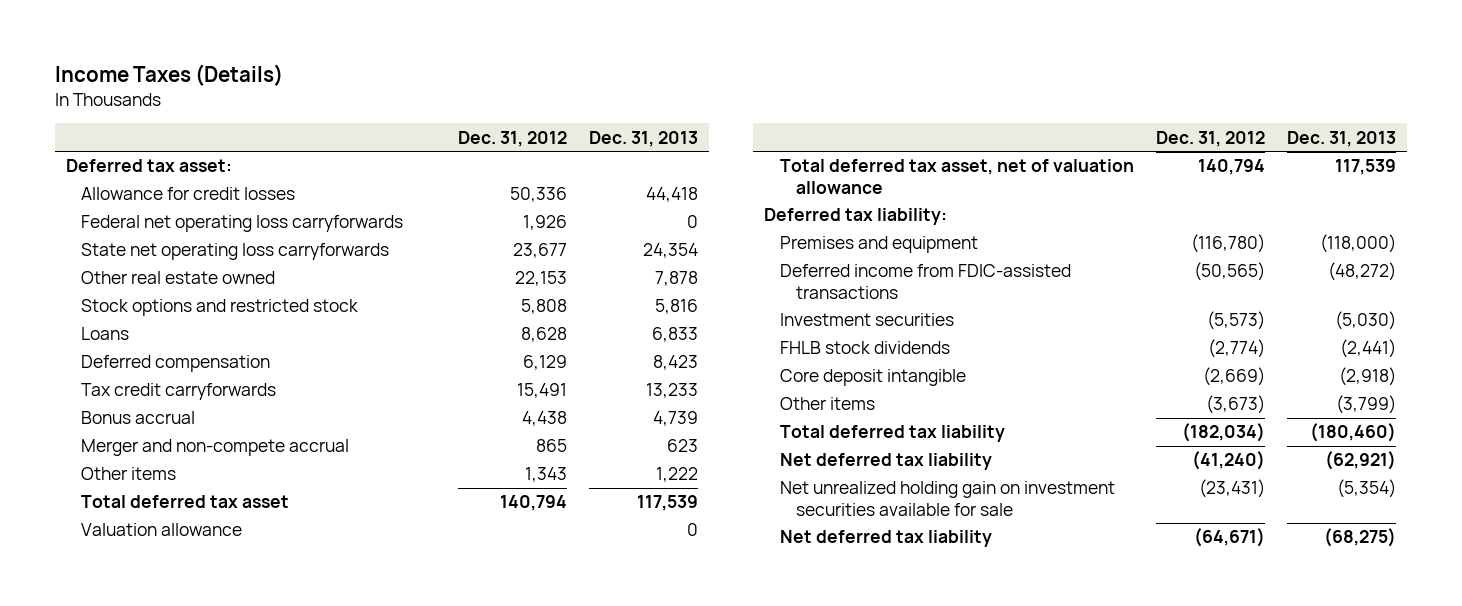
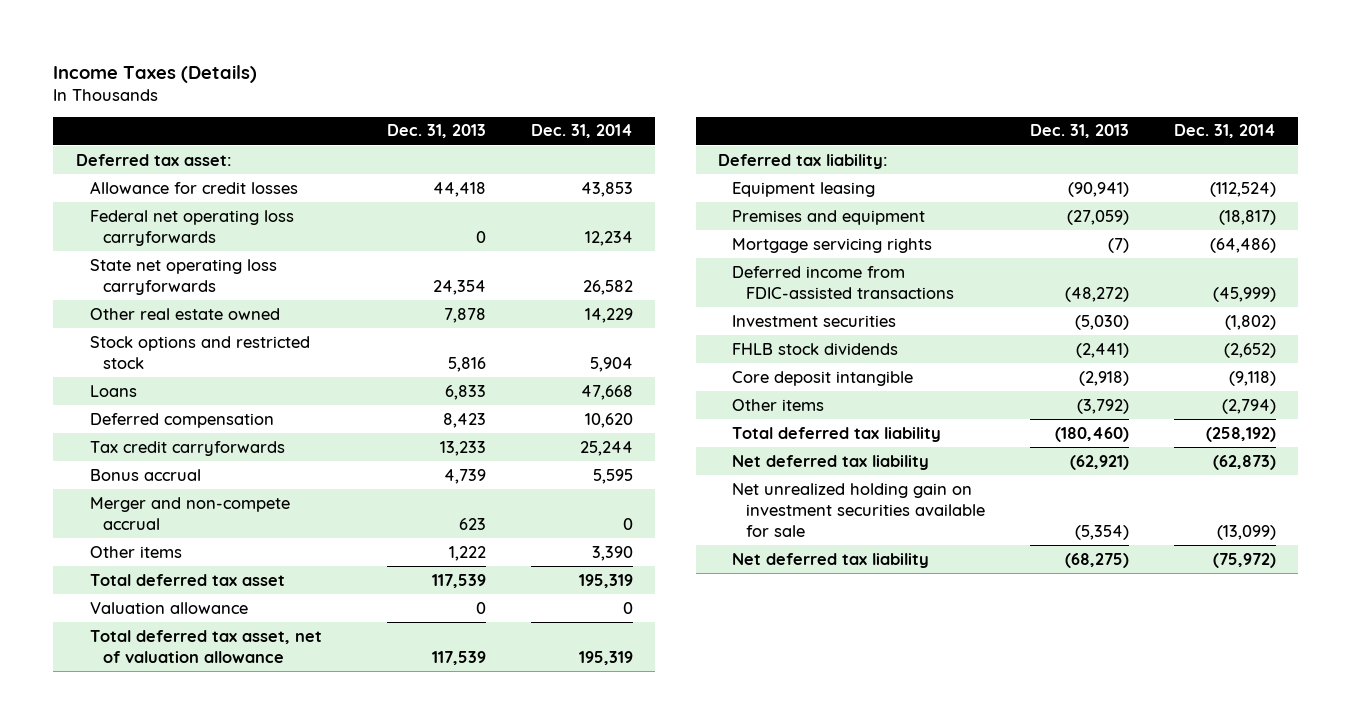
[457,130,567,147] Dec. 31, 2012 -> none
none -> [531,124,634,139] Dec. 31, 2014
none -> [732,181,876,197] Equipment leasing
[1320,234,1397,254] (118,000) -> [1066,209,1129,225] (27,059)
none -> [732,237,933,253] Mortgage servicing rights
[1336,395,1397,415] (3,799) -> [1076,398,1129,414] (3,792)

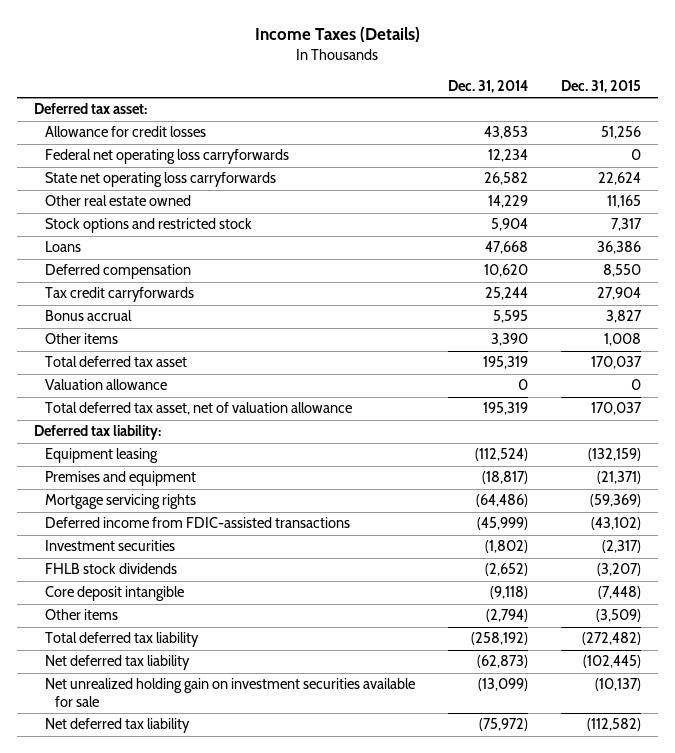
[387,124,487,139] Dec. 31, 2013 -> none
none -> [560,80,641,94] Dec. 31, 2015
[89,496,290,530] Merger and non-compete accrual -> none

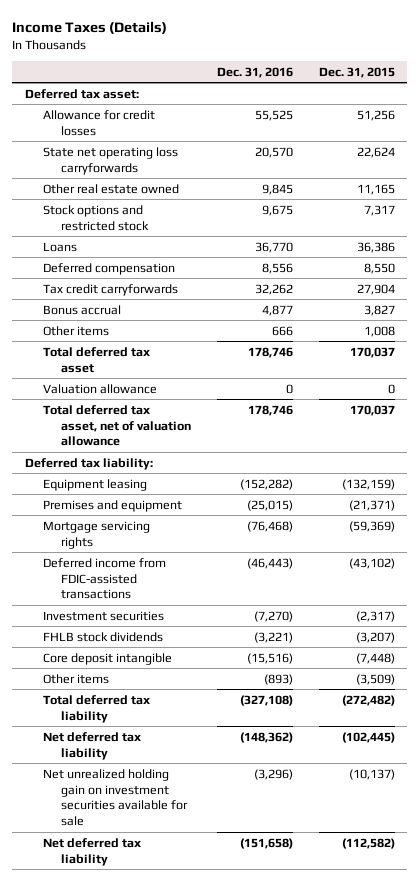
[447,80,528,94] Dec. 31, 2014 -> none
none -> [216,66,293,78] Dec. 31, 2016
[44,149,289,165] Federal net operating loss carryforwards -> none

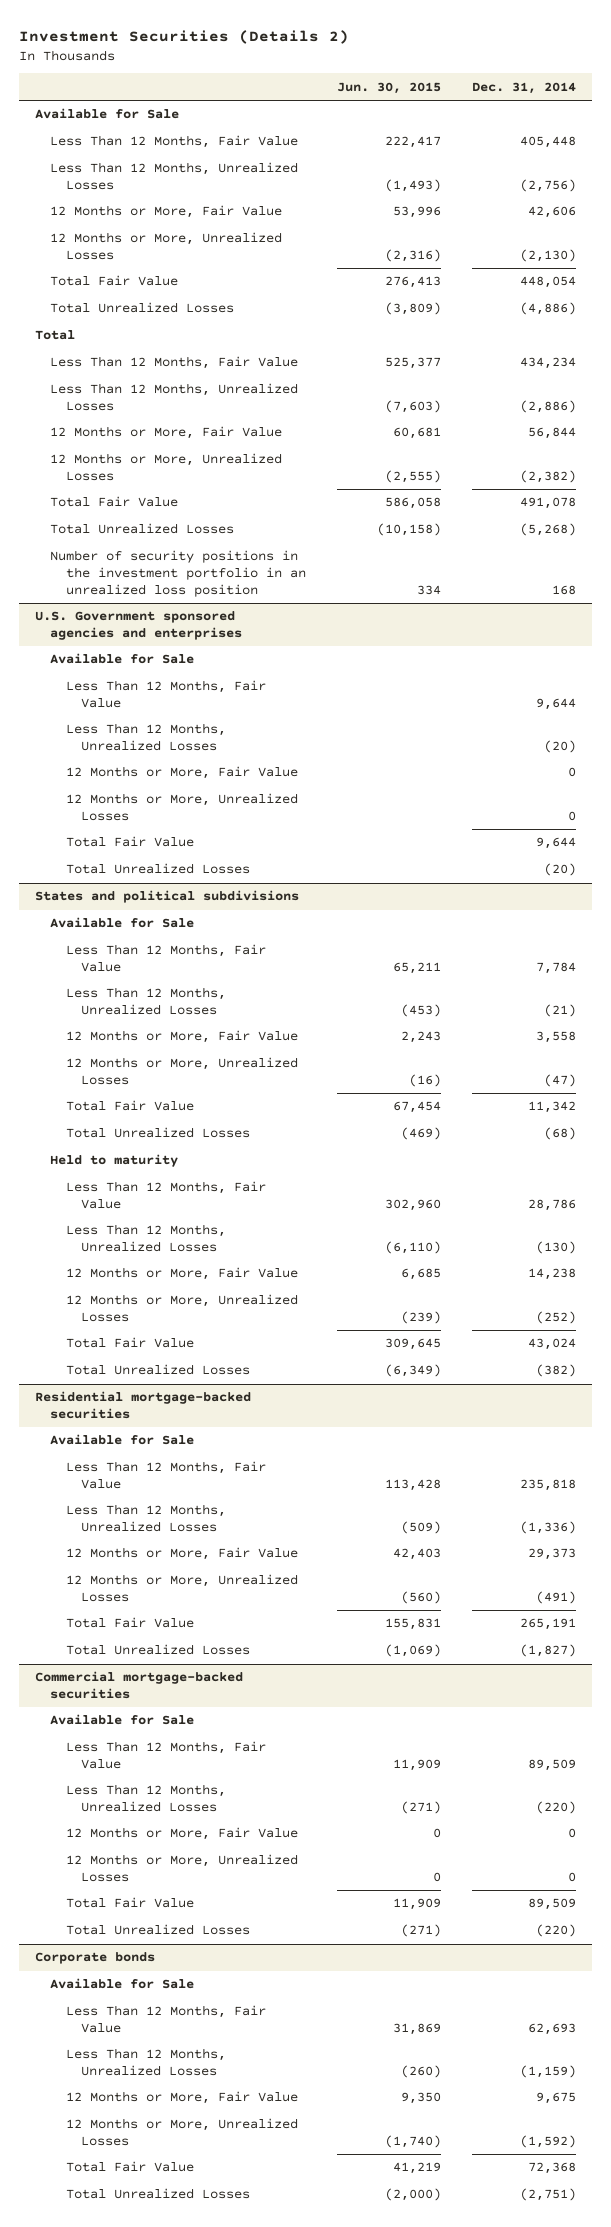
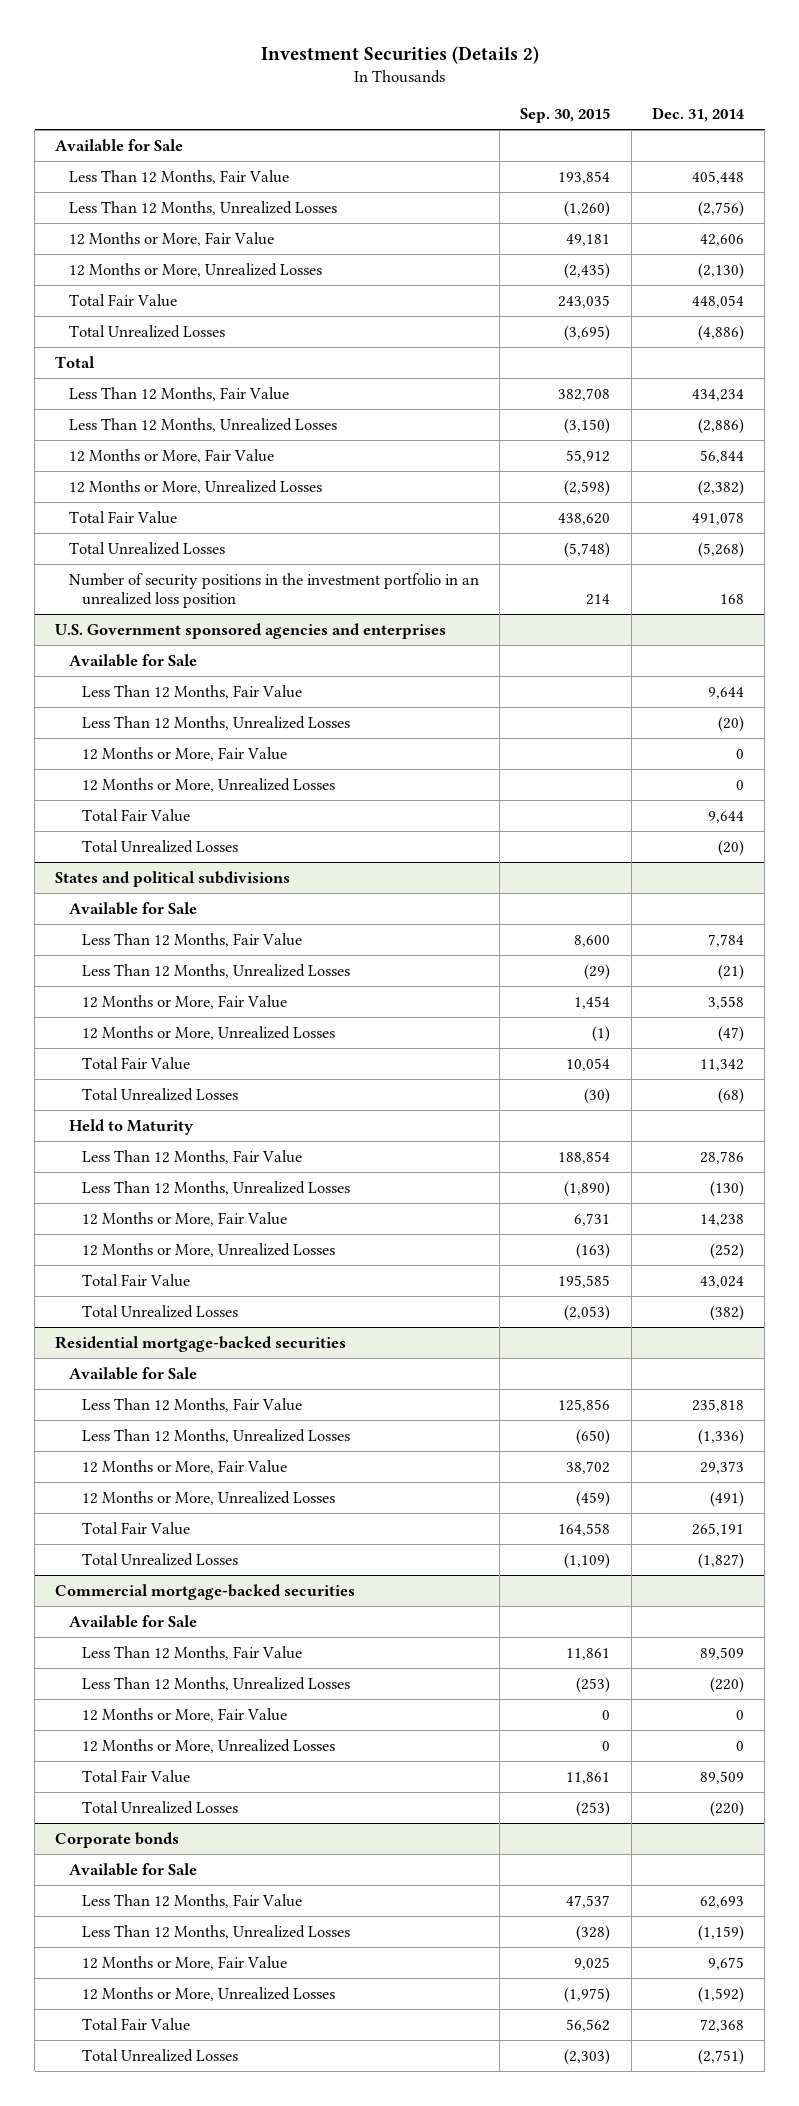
[336,81,441,94] Jun. 30, 2015 -> none
none -> [520,108,611,124] Sep. 30, 2015
[50,1154,179,1168] Held to maturity -> [68,1118,194,1135] Held to Maturity

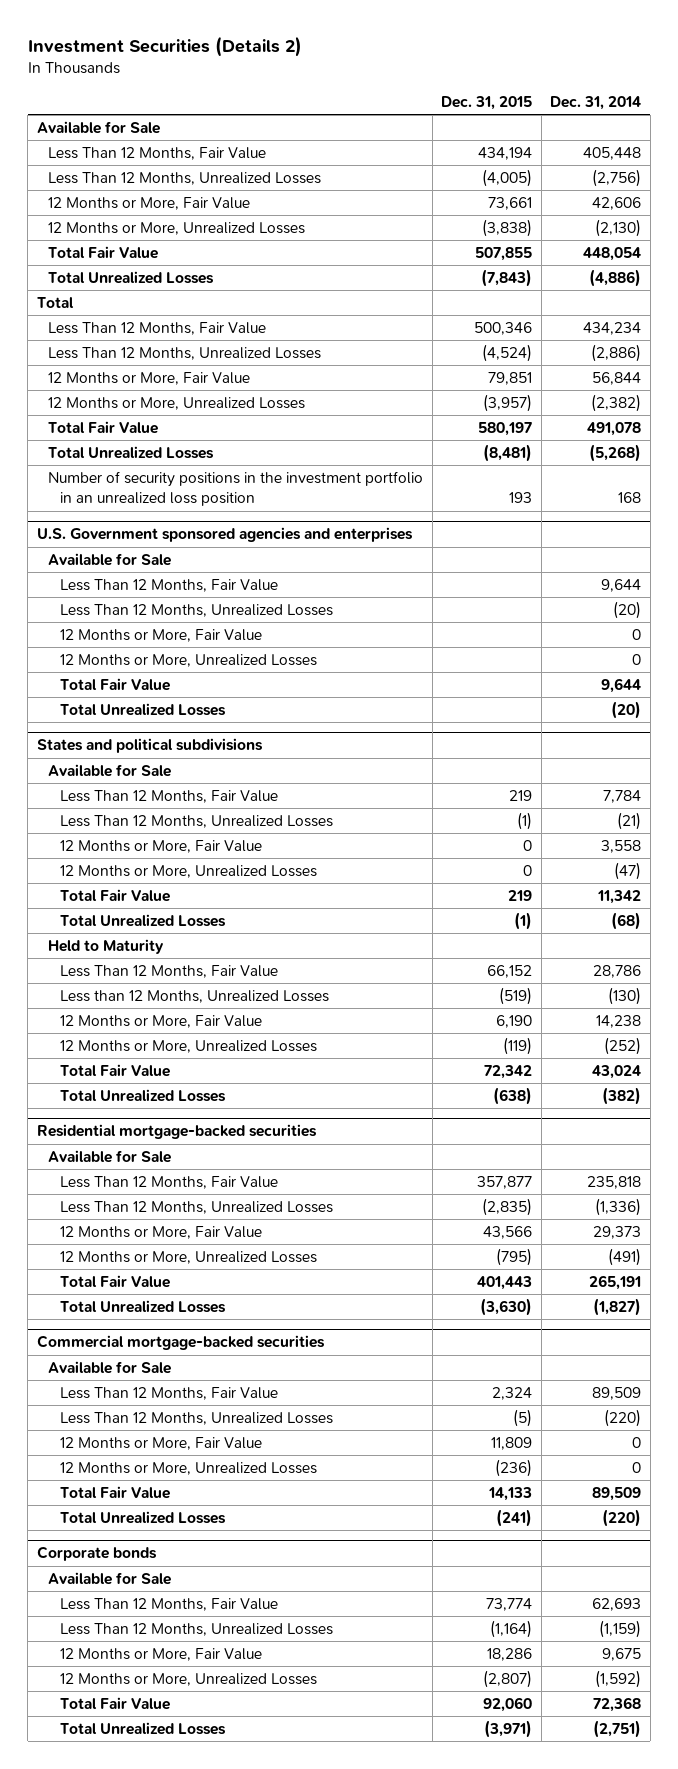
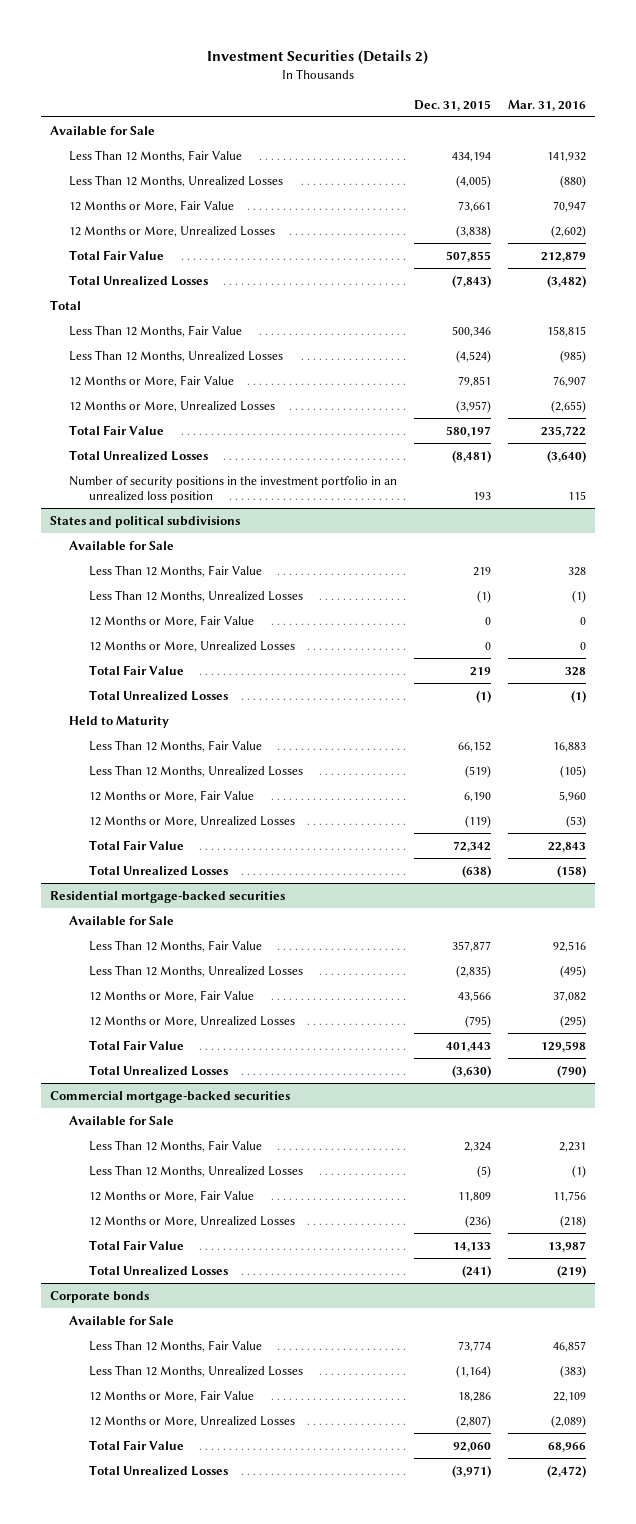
[550,96,642,111] Dec. 31, 2014 -> none
none -> [508,99,587,111] Mar. 31, 2016
[36,527,413,543] U.S. Government sponsored agencies and enterprises -> none
[48,553,172,567] Available for Sale -> none
[60,579,279,593] Less Than 12 Months, Fair Value -> none
[60,604,334,618] Less Than 12 Months, Unrealized Losses -> none
[60,629,263,643] 12 Months or More, Fair Value -> none
[60,654,318,668] 12 Months or More, Unrealized Losses -> none
[60,678,171,692] Total Fair Value -> none
[60,703,227,717] Total Unrealized Losses -> none
[60,990,330,1004] Less than 12 Months, Unrealized Losses -> [89,764,304,777] Less Than 12 Months, Unrealized Losses

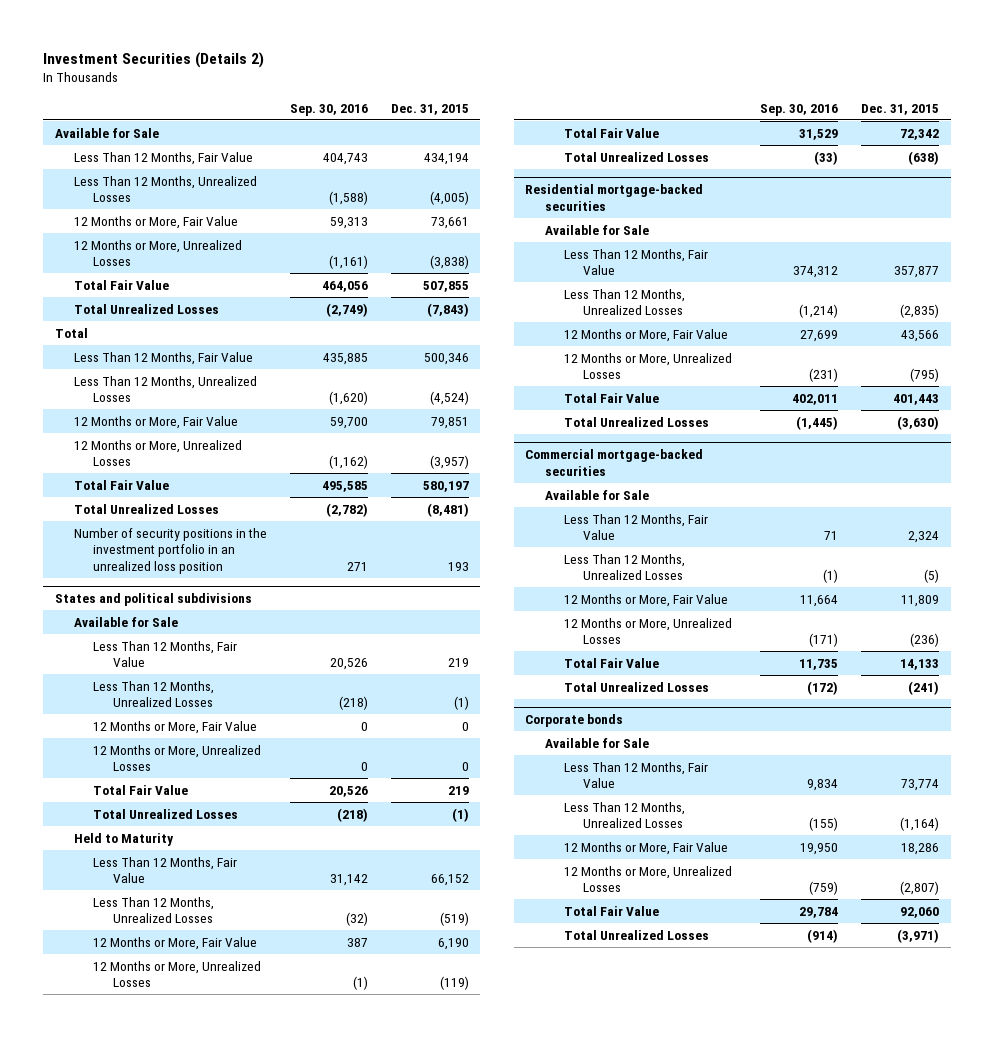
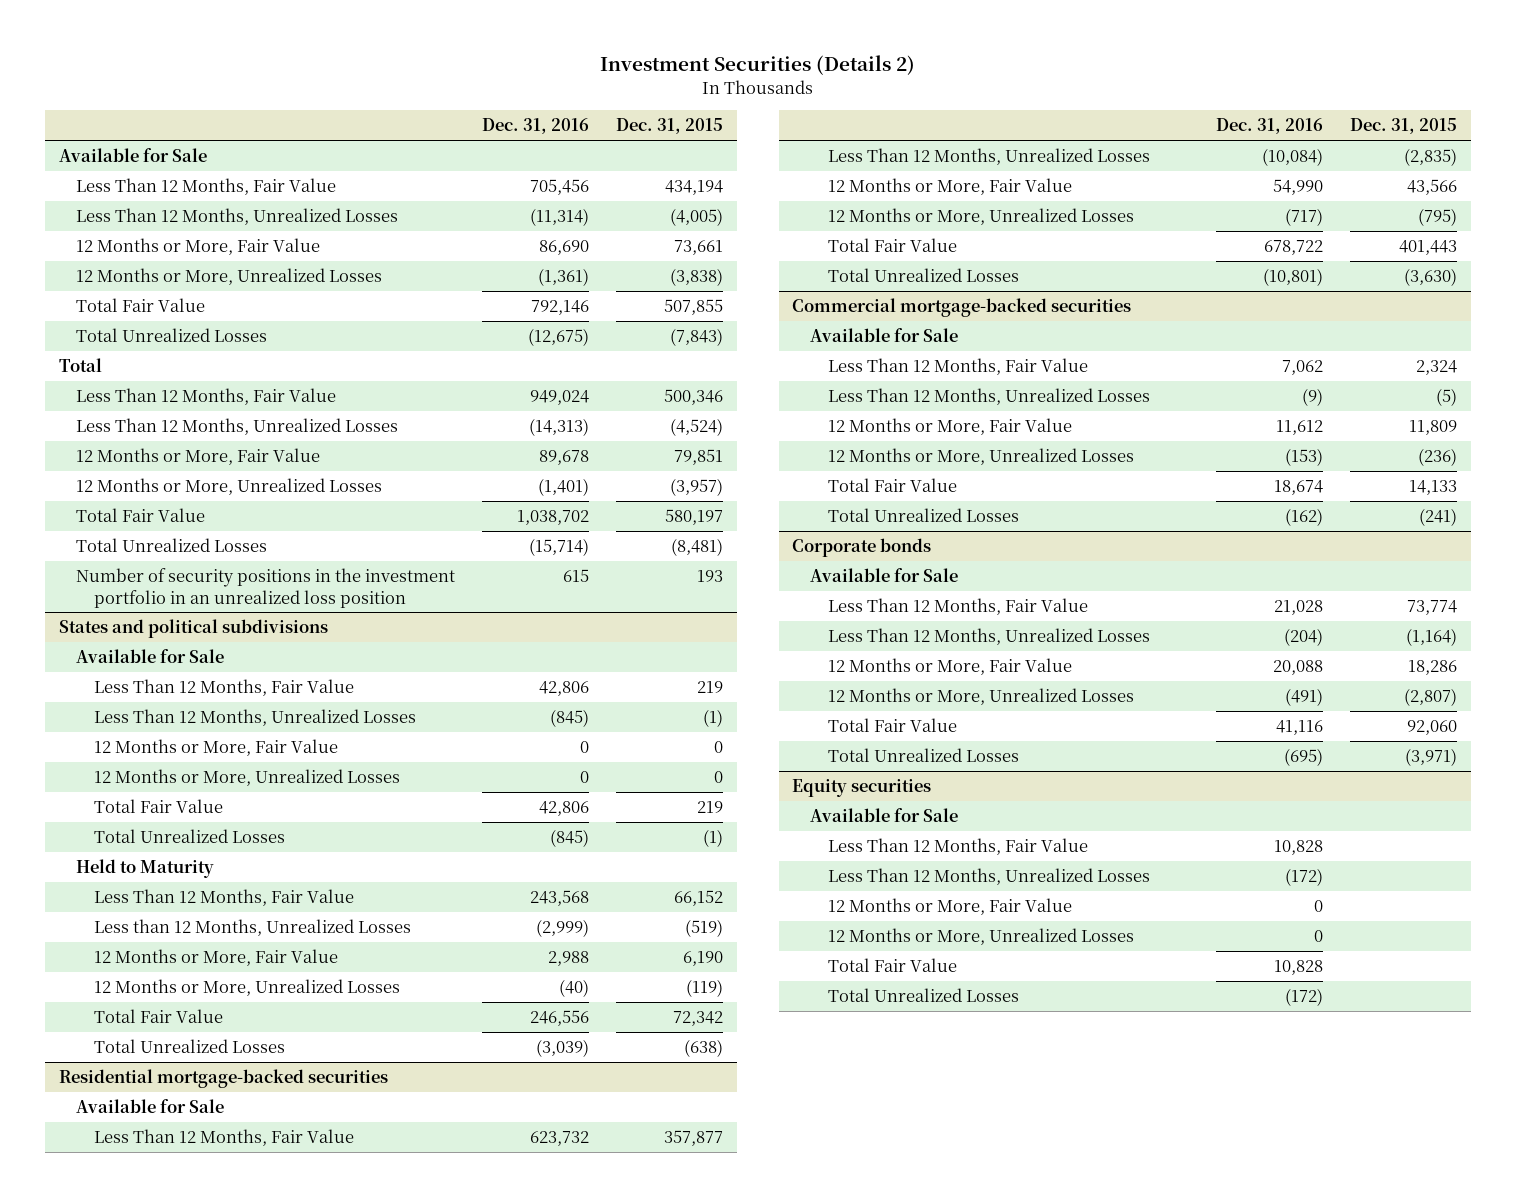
[289,103,368,116] Sep. 30, 2016 -> none
none -> [482,118,590,135] Dec. 31, 2016
[93,896,215,924] Less Than 12 Months, Unrealized Losses -> [94,919,412,937] Less than 12 Months, Unrealized Losses
none -> [792,779,932,798] Equity securities
none -> [810,808,959,823] Available for Sale
none -> [827,838,1088,856] Less Than 12 Months, Fair Value
none -> [827,868,1150,886] Less Than 12 Months, Unrealized Losses
none -> [827,898,1072,916] 12 Months or More, Fair Value
none -> [827,928,1134,946] 12 Months or More, Unrealized Losses
none -> [827,958,957,973] Total Fair Value
none -> [827,988,1019,1003] Total Unrealized Losses

